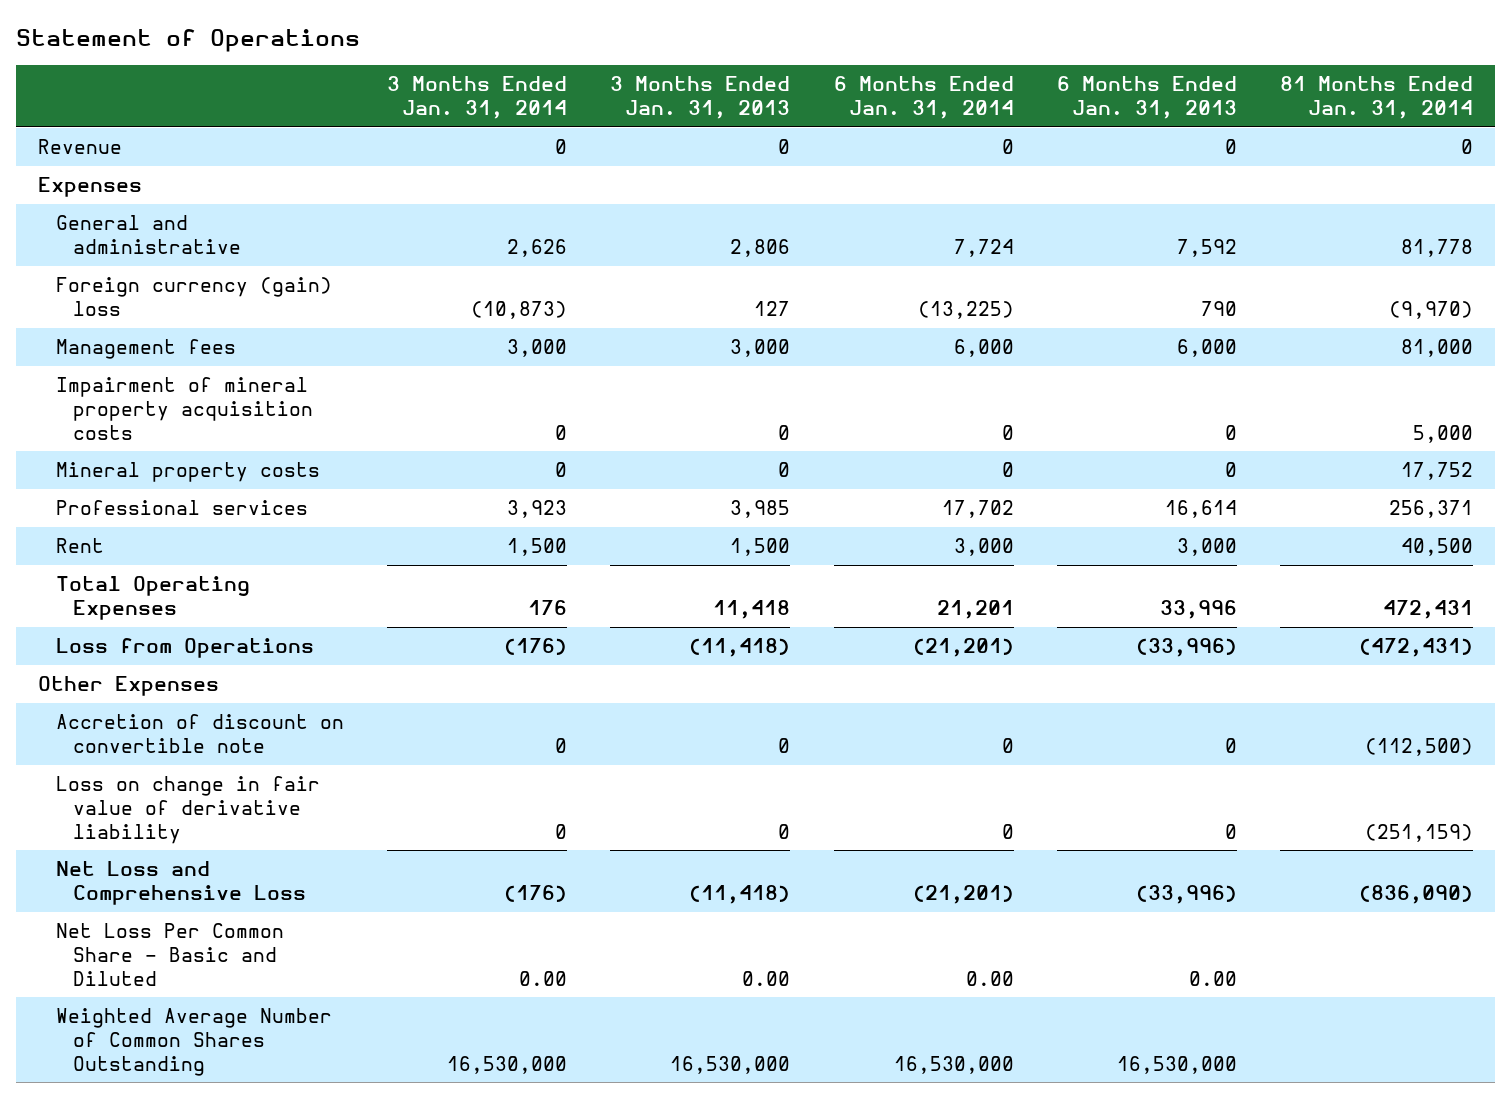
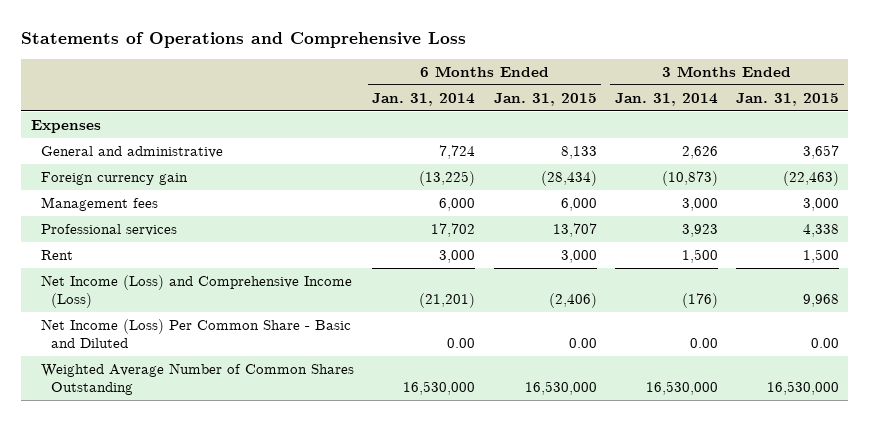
[16,28,361,52] Statement of Operations -> [21,32,467,49] Statements of Operations and Comprehensive Loss
[610,76,791,120] 3 Months Ended Jan. 31, 2013 -> none
[1056,76,1237,120] 6 Months Ended Jan. 31, 2013 -> none
[1280,76,1474,120] 81 Months Ended Jan. 31, 2014 -> none
none -> [493,92,597,106] Jan. 31, 2015
none -> [736,92,840,106] Jan. 31, 2015
[37,139,122,155] Revenue -> none
[55,277,332,317] Foreign currency (gain) loss -> [41,171,189,185] Foreign currency gain
[55,377,314,440] Impairment of mineral property acquisition costs -> none
[55,462,320,483] Mineral property costs -> none
[55,576,250,621] Total Operating Expenses -> none
[55,638,314,659] Loss from Operations -> none
[37,676,219,697] Other Expenses -> none
[55,714,344,754] Accretion of discount on convertible note -> none
[55,776,320,844] Loss on change in fair value of derivative liability -> none
[55,861,307,906] Net Loss and Comprehensive Loss -> [41,274,353,308] Net Income (Loss) and Comprehensive Income (Loss)
[55,923,284,986] Net Loss Per Common Share - Basic and Diluted -> [41,318,352,348] Net Income (Loss) Per Common Share - Basic and Diluted

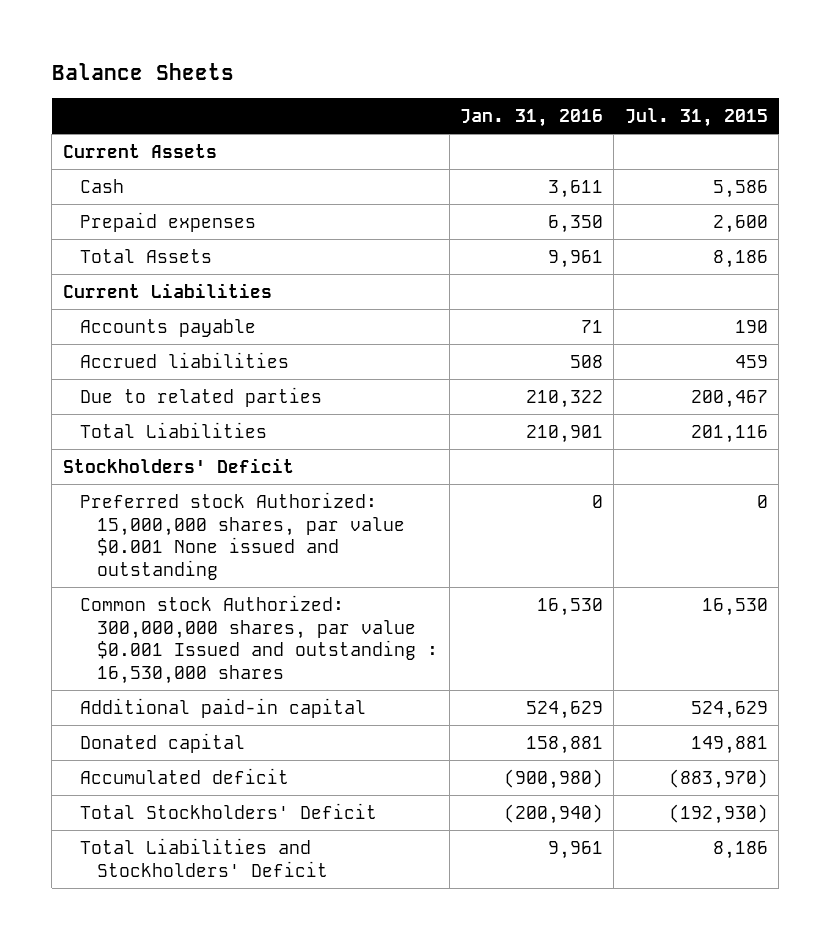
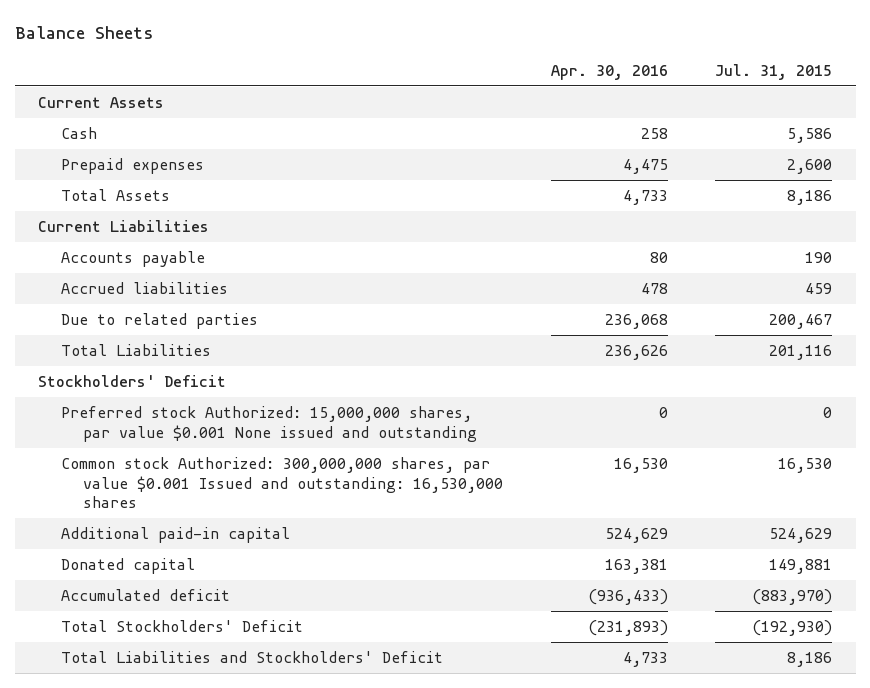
[459,109,603,128] Jan. 31, 2016 -> none
none -> [550,64,668,80] Apr. 30, 2016
[79,595,439,685] Common stock Authorized: 300,000,000 shares, par value $0.001 Issued and outstanding : 16,530,000 shares -> [60,456,504,509] Common stock Authorized: 300,000,000 shares, par value $0.001 Issued and outstanding: 16,530,000 shares

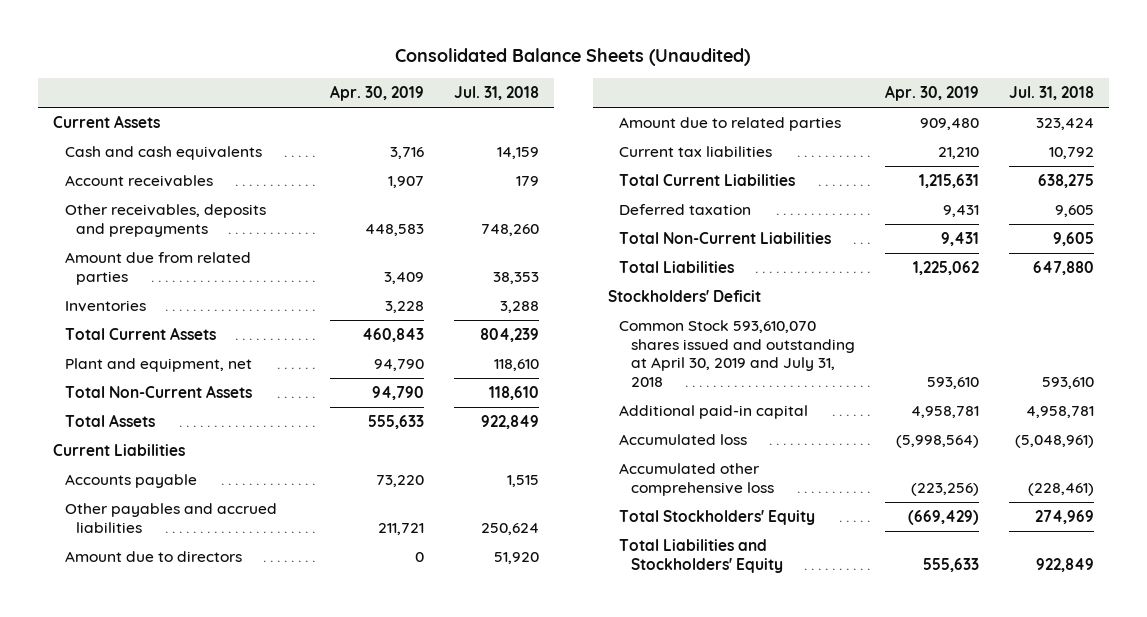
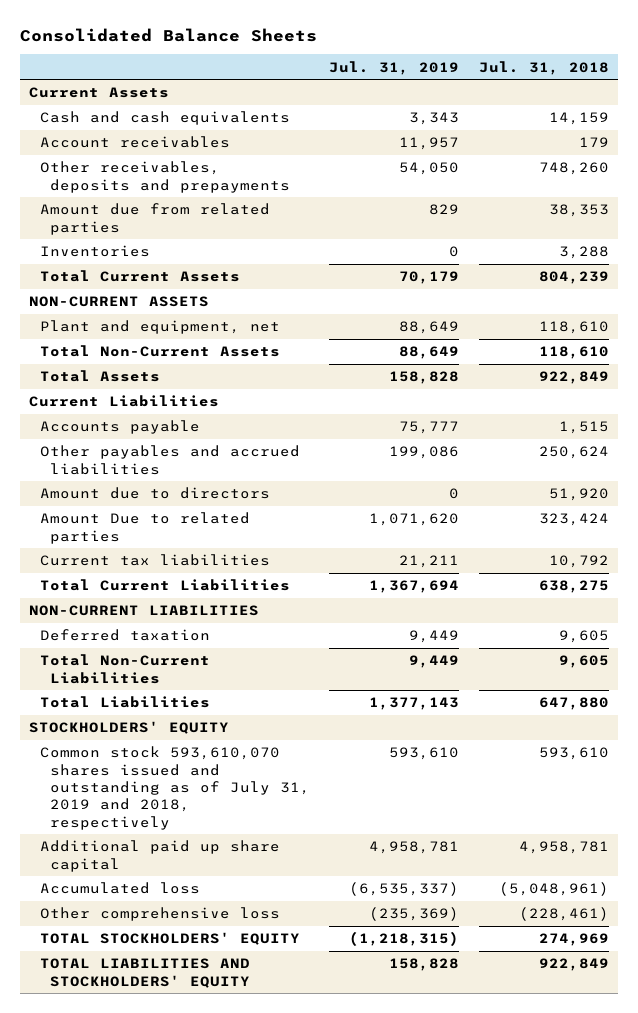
[395,48,751,67] Consolidated Balance Sheets (Unaudited) -> [19,27,317,42] Consolidated Balance Sheets
[330,84,425,101] Apr. 30, 2019 -> none
none -> [329,60,460,75] Jul. 31, 2019
none -> [29,296,210,308] NON-CURRENT ASSETS
[619,117,842,132] Amount due to related parties -> [39,512,250,544] Amount Due to related parties
none -> [29,605,260,617] NON-CURRENT LIABILITIES
[607,290,761,303] Stockholders' Deficit -> [29,721,230,735] STOCKHOLDERS' EQUITY
[619,320,856,387] Common Stock 593,610,070 shares issued and outstanding at April 30, 2019 and July 31, 2018 -> [39,746,311,830] Common stock 593,610,070 shares issued and outstanding as of July 31, 2019 and 2018, respectively
[619,405,809,420] Additional paid-in capital -> [39,840,280,872] Additional paid up share capital
[619,463,775,496] Accumulated other comprehensive loss -> [39,907,280,922] Other comprehensive loss
[619,510,816,526] Total Stockholders' Equity -> [39,932,300,946] TOTAL STOCKHOLDERS' EQUITY
[619,539,784,573] Total Liabilities and Stockholders' Equity -> [39,958,251,988] TOTAL LIABILITIES AND STOCKHOLDERS' EQUITY

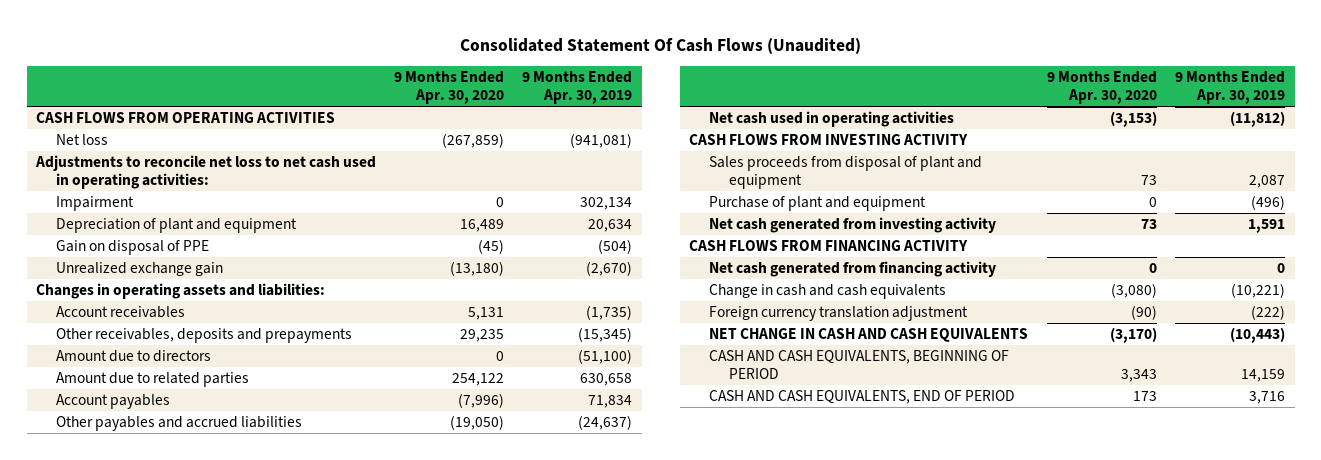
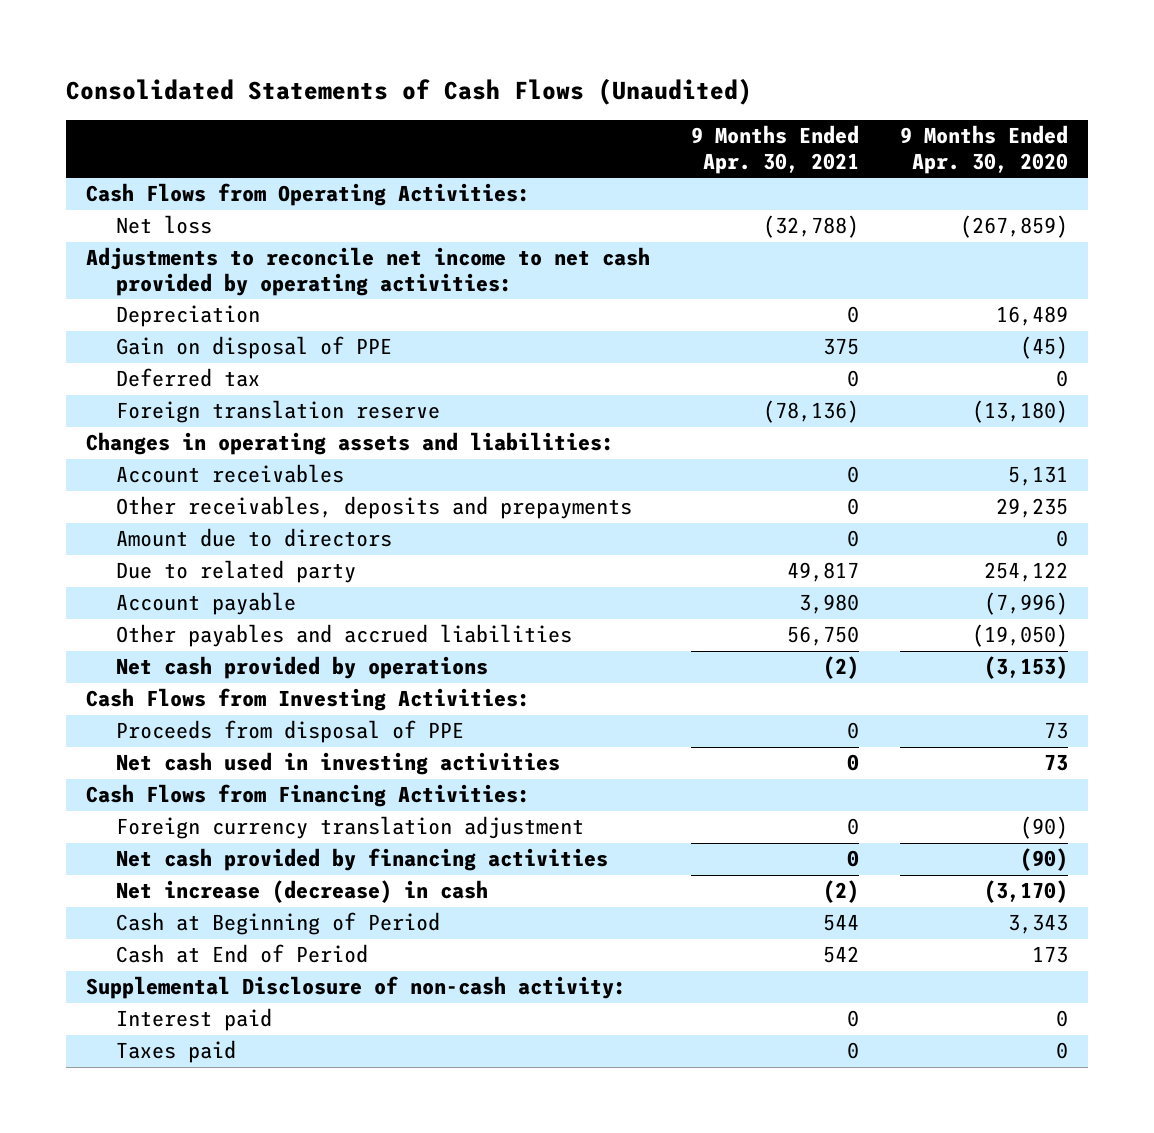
[459,37,861,54] Consolidated Statement Of Cash Flows (Unaudited) -> [65,77,752,105] Consolidated Statements of Cash Flows (Unaudited)
[522,71,633,105] 9 Months Ended Apr. 30, 2019 -> none
none -> [690,125,859,174] 9 Months Ended Apr. 30, 2021
[35,112,335,124] CASH FLOWS FROM OPERATING ACTIVITIES -> [86,183,531,207] Cash Flows from Operating Activities:
[55,196,134,212] Impairment -> none
[34,155,376,190] Adjustments to reconcile net loss to net cash used in operating activities: -> [86,247,651,296] Adjustments to reconcile net income to net cash provided by operating activities:
[55,218,297,234] Depreciation of plant and equipment -> [116,305,261,328] Depreciation
none -> [116,368,261,388] Deferred tax
[55,262,223,277] Unrealized exchange gain -> [116,400,441,424] Foreign translation reserve
[55,372,249,388] Amount due to related parties -> [116,560,357,584] Due to related party
[55,394,170,410] Account payables -> [116,592,297,616] Account payable
[708,196,926,212] Purchase of plant and equipment -> none
[708,261,996,278] Net cash generated from financing activity -> none
[708,284,946,300] Change in cash and cash equivalents -> none
[708,111,954,128] Net cash used in operating activities -> [116,656,489,680] Net cash provided by operations
[689,134,969,146] CASH FLOWS FROM INVESTING ACTIVITY -> [86,688,531,712] Cash Flows from Investing Activities:
[708,156,982,190] Sales proceeds from disposal of plant and equipment -> [116,720,465,744] Proceeds from disposal of PPE
[708,217,996,234] Net cash generated from investing activity -> [116,752,561,776] Net cash used in investing activities
[689,240,969,252] CASH FLOWS FROM FINANCING ACTIVITY -> [86,784,531,808] Cash Flows from Financing Activities:
none -> [116,848,609,872] Net cash provided by financing activities
[708,328,1028,343] NET CHANGE IN CASH AND CASH EQUIVALENTS -> [116,880,489,904] Net increase (decrease) in cash
[708,350,1009,380] CASH AND CASH EQUIVALENTS, BEGINNING OF PERIOD -> [116,912,441,936] Cash at Beginning of Period
[708,390,1015,405] CASH AND CASH EQUIVALENTS, END OF PERIOD -> [116,944,369,964] Cash at End of Period
none -> [86,976,627,1000] Supplemental Disclosure of non-cash activity:
none -> [116,1008,273,1032] Interest paid
none -> [116,1040,237,1064] Taxes paid

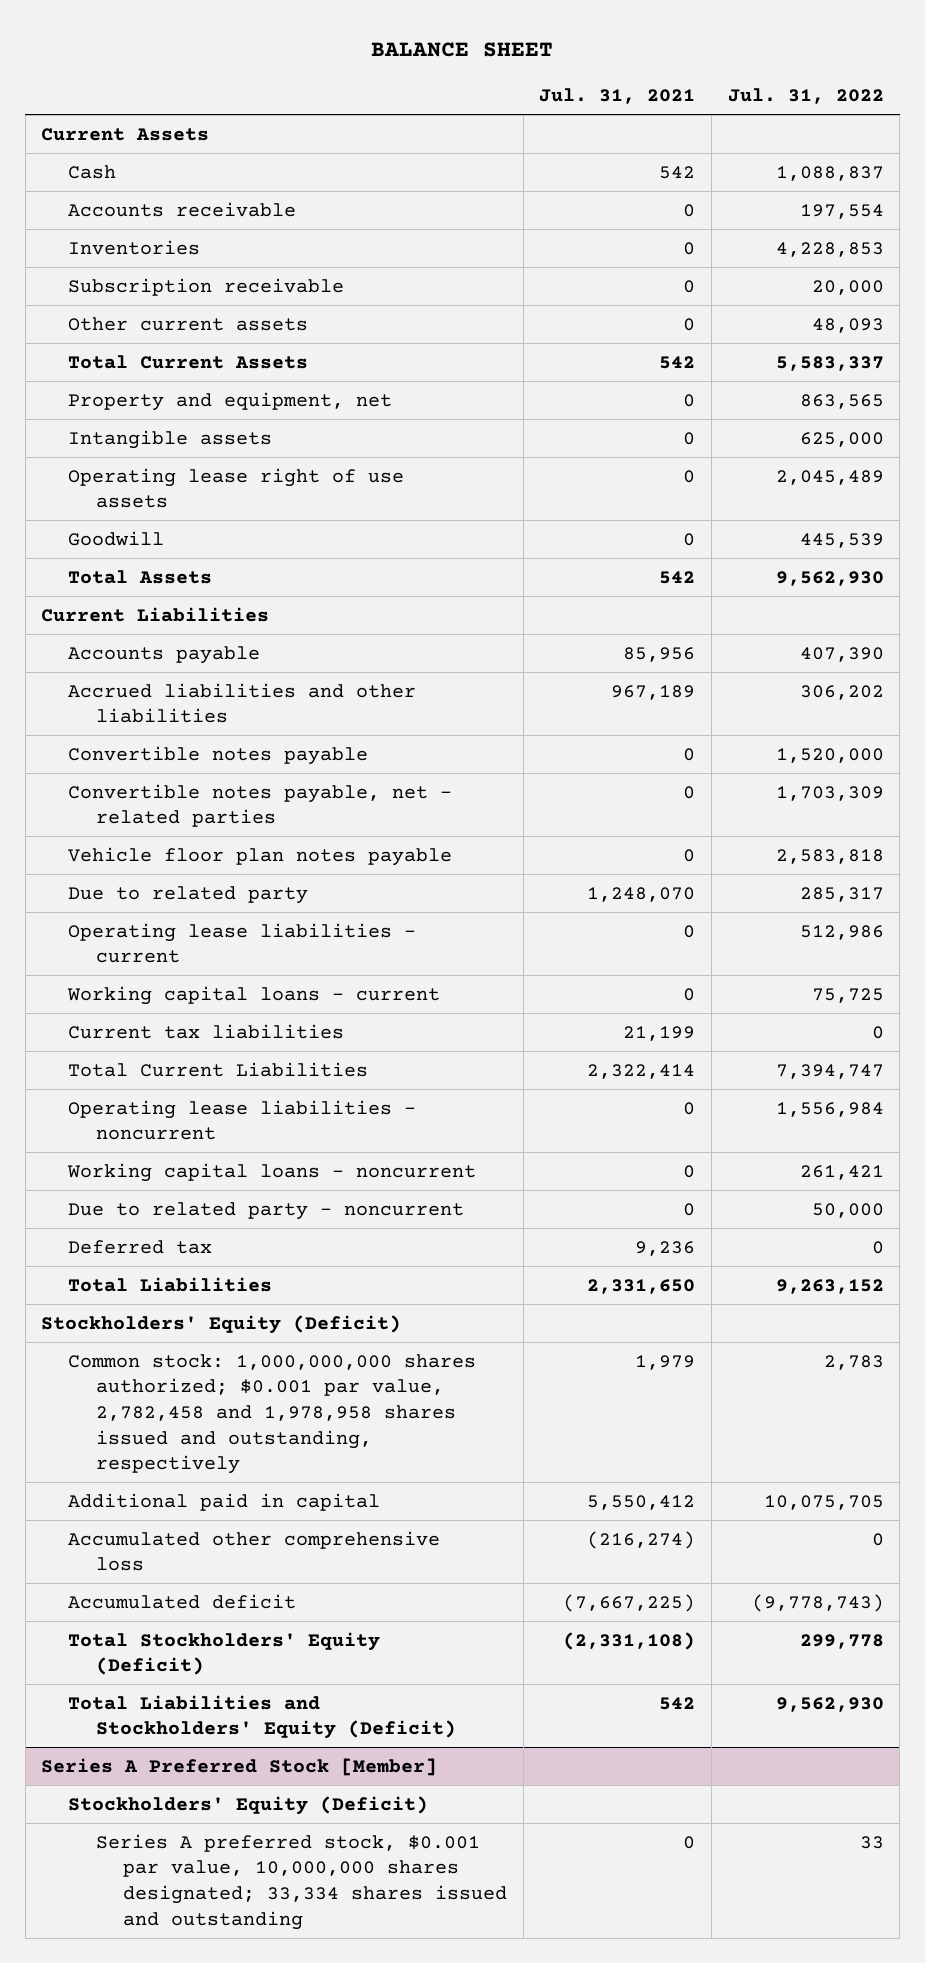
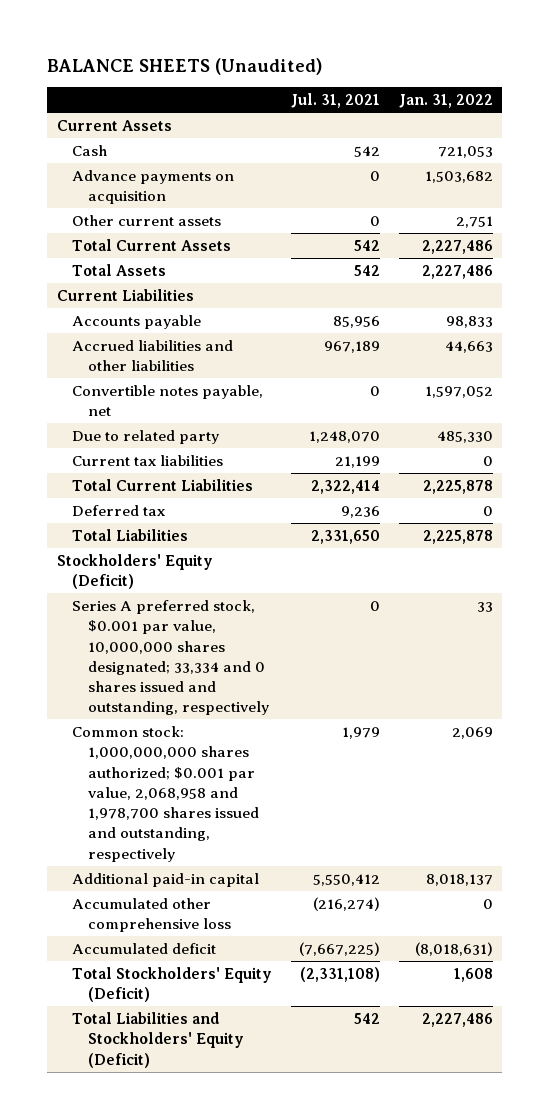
[371,42,554,58] BALANCE SHEET -> [47,57,323,75] BALANCE SHEETS (Unaudited)
[727,88,884,105] Jul. 31, 2022 -> none
none -> [398,94,493,109] Jan. 31, 2022
[68,201,297,217] Accounts receivable -> none
[68,239,201,255] Inventories -> none
[68,277,345,296] Subscription receivable -> none
none -> [72,169,235,205] Advance payments on acquisition
[68,391,393,411] Property and equipment, net -> none
[68,429,273,449] Intangible assets -> none
[68,467,405,509] Operating lease right of use assets -> none
[68,530,165,546] Goodwill -> none
[68,783,453,828] Convertible notes payable, net - related parties -> none
[68,846,453,866] Vehicle floor plan notes payable -> none
[68,745,369,765] Convertible notes payable -> [72,384,264,417] Convertible notes payable, net
[68,922,417,964] Operating lease liabilities - current -> none
[67,985,441,1005] Working capital loans - current -> none
[68,1099,417,1141] Operating lease liabilities - noncurrent -> none
[67,1162,477,1182] Working capital loans - noncurrent -> none
[68,1201,465,1220] Due to related party - noncurrent -> none
none -> [72,599,269,716] Series A preferred stock, $0.001 par value, 10,000,000 shares designated; 33,334 and 0 shares issued and outstanding, respectively
[68,1353,477,1475] Common stock: 1,000,000,000 shares authorized; $0.001 par value, 2,782,458 and 1,978,958 shares issued and outstanding, respectively -> [72,725,259,862] Common stock: 1,000,000,000 shares authorized; $0.001 par value, 2,068,958 and 1,978,700 shares issued and outstanding, respectively
[68,1492,381,1511] Additional paid in capital -> [72,872,260,887] Additional paid-in capital
[41,1757,438,1776] Series A Preferred Stock [Member] -> none
[68,1795,429,1815] Stockholders' Equity (Deficit) -> none
[95,1833,508,1930] Series A preferred stock, $0.001 par value, 10,000,000 shares designated; 33,334 shares issued and outstanding -> none

